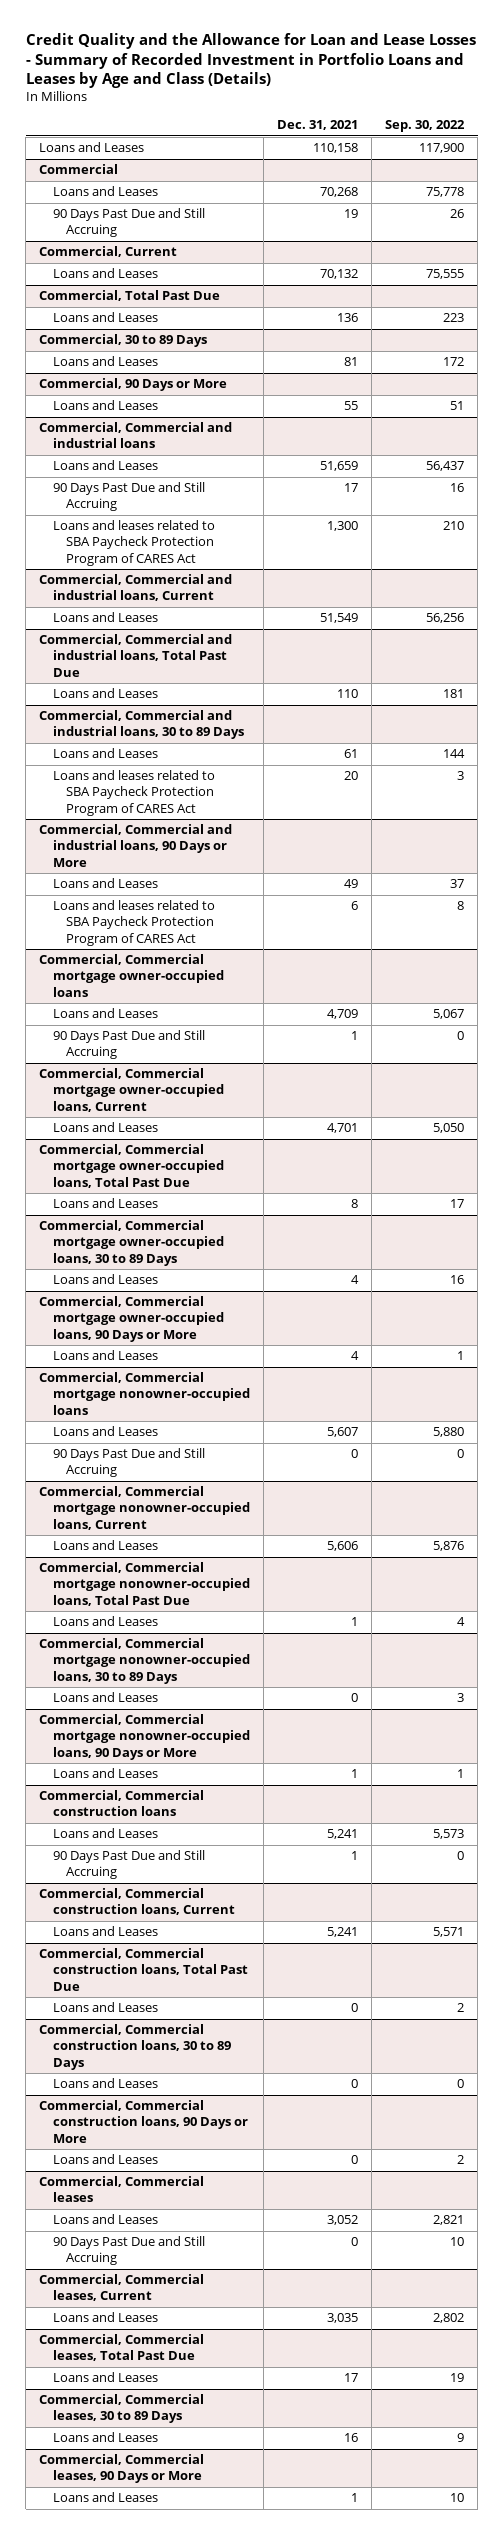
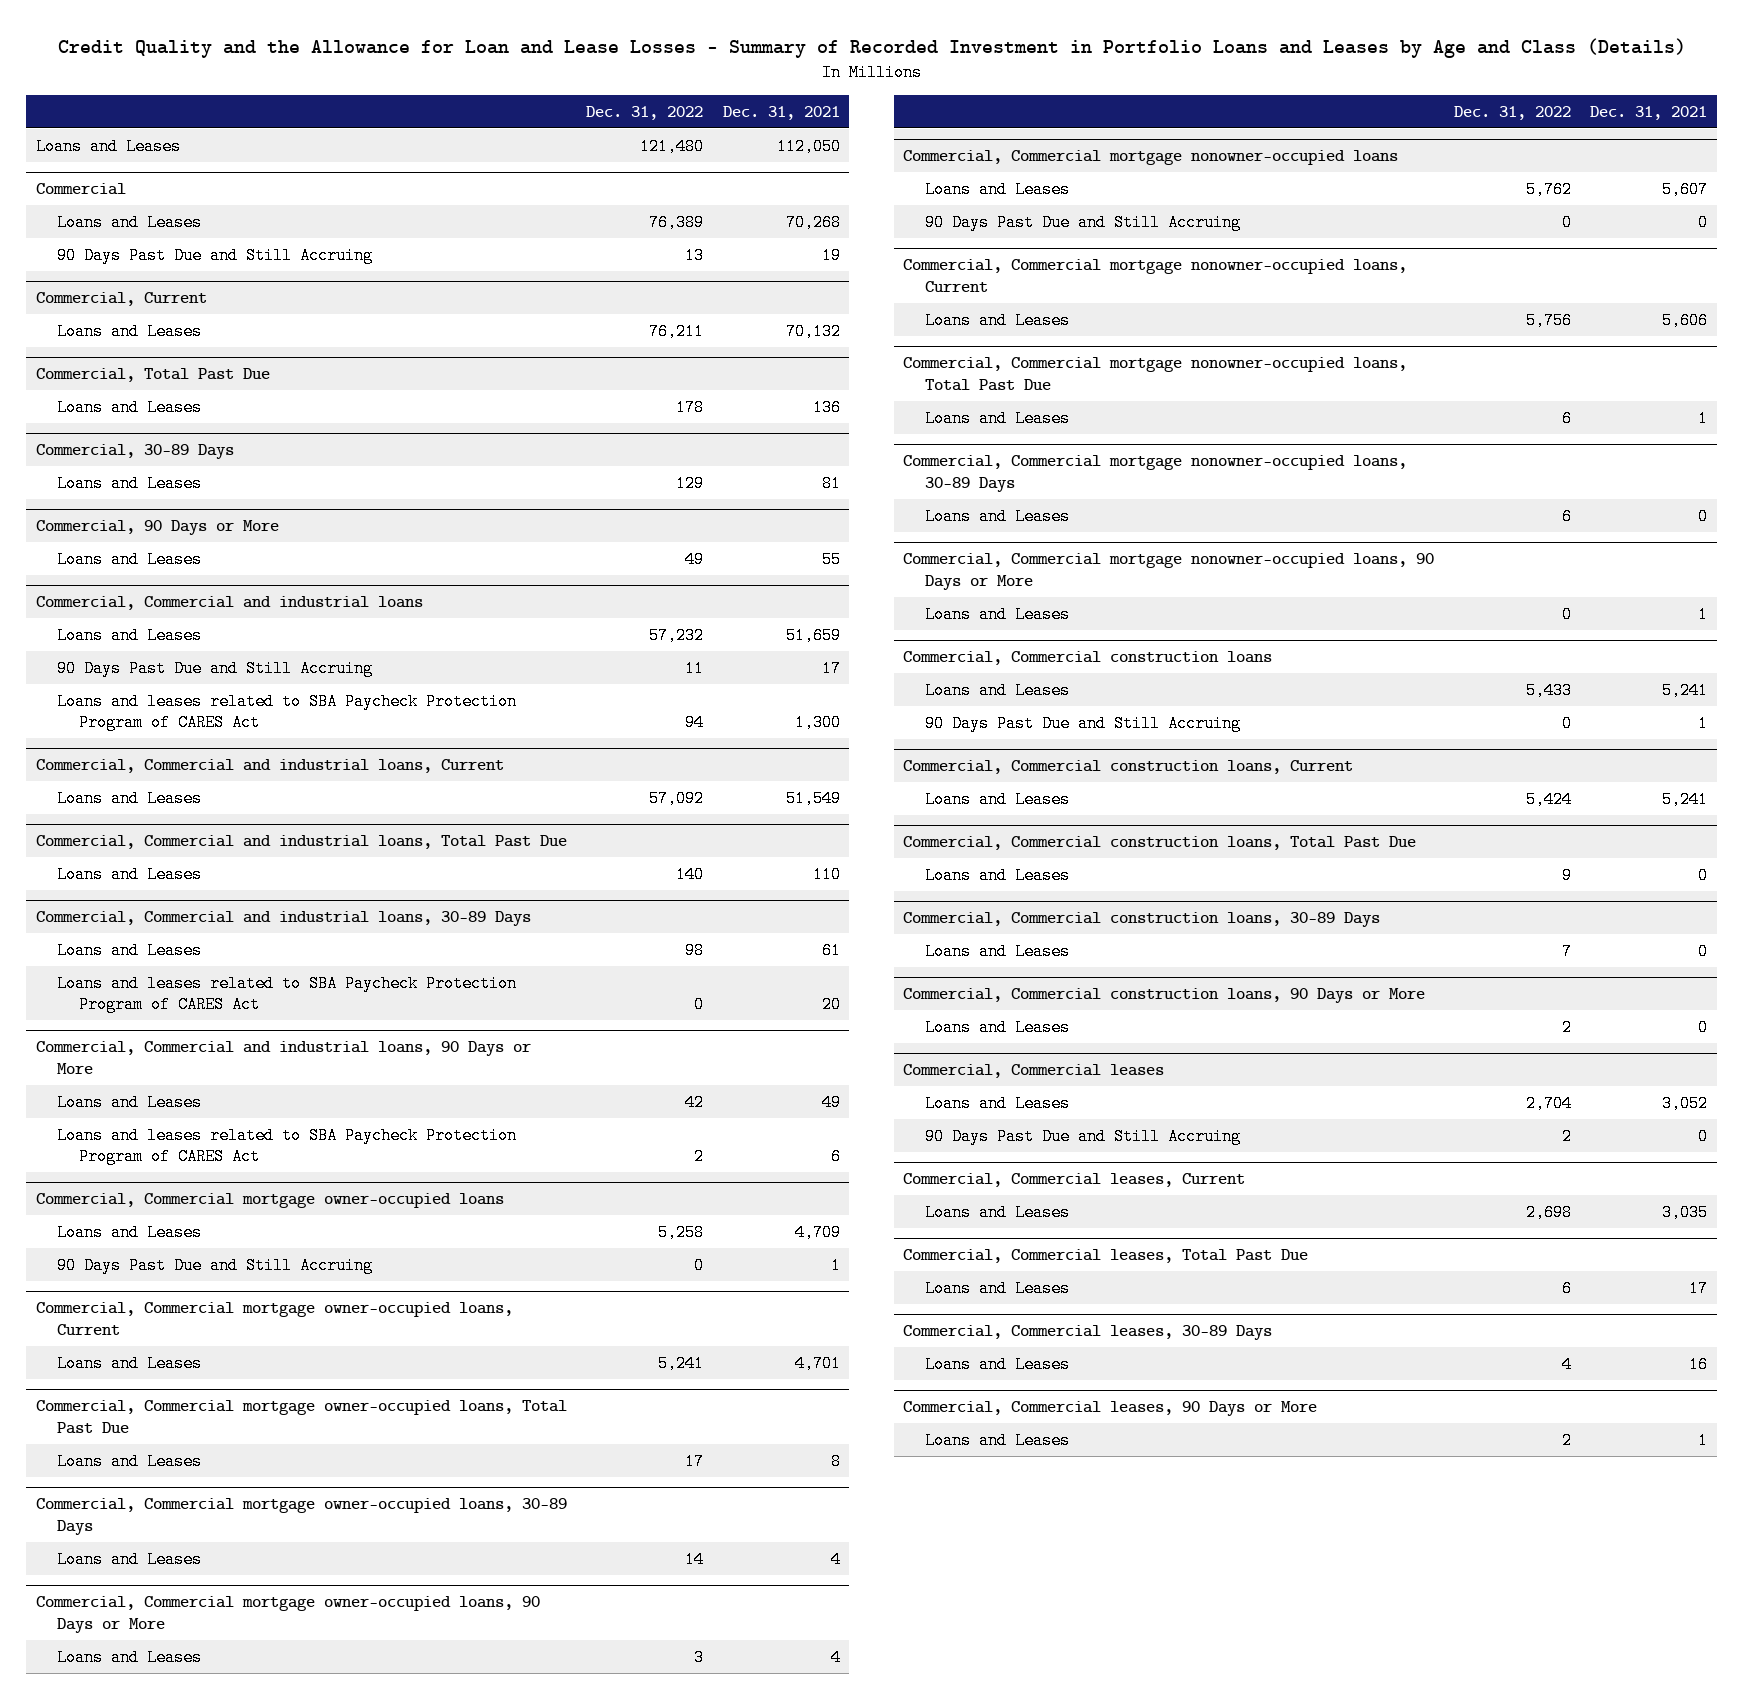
[385,120,466,133] Sep. 30, 2022 -> none
none -> [586,105,704,120] Dec. 31, 2022
[312,143,358,154] 110,158 -> [776,137,841,155] 112,050
[39,334,208,348] Commercial, 30 to 89 Days -> [35,444,234,460] Commercial, 30-89 Days
[39,710,244,740] Commercial, Commercial and industrial loans, 30 to 89 Days -> [35,911,531,927] Commercial, Commercial and industrial loans, 30-89 Days
[39,1220,224,1266] Commercial, Commercial mortgage owner-occupied loans, 30 to 89 Days -> [35,1498,567,1535] Commercial, Commercial mortgage owner-occupied loans, 30-89 Days
[39,1638,250,1684] Commercial, Commercial mortgage nonowner-occupied loans, 30 to 89 Days -> [903,455,1408,492] Commercial, Commercial mortgage nonowner-occupied loans, 30-89 Days
[39,2024,231,2070] Commercial, Commercial construction loans, 30 to 89 Days -> [903,912,1381,928] Commercial, Commercial construction loans, 30-89 Days
[39,2394,205,2424] Commercial, Commercial leases, 30 to 89 Days -> [903,1325,1273,1341] Commercial, Commercial leases, 30-89 Days

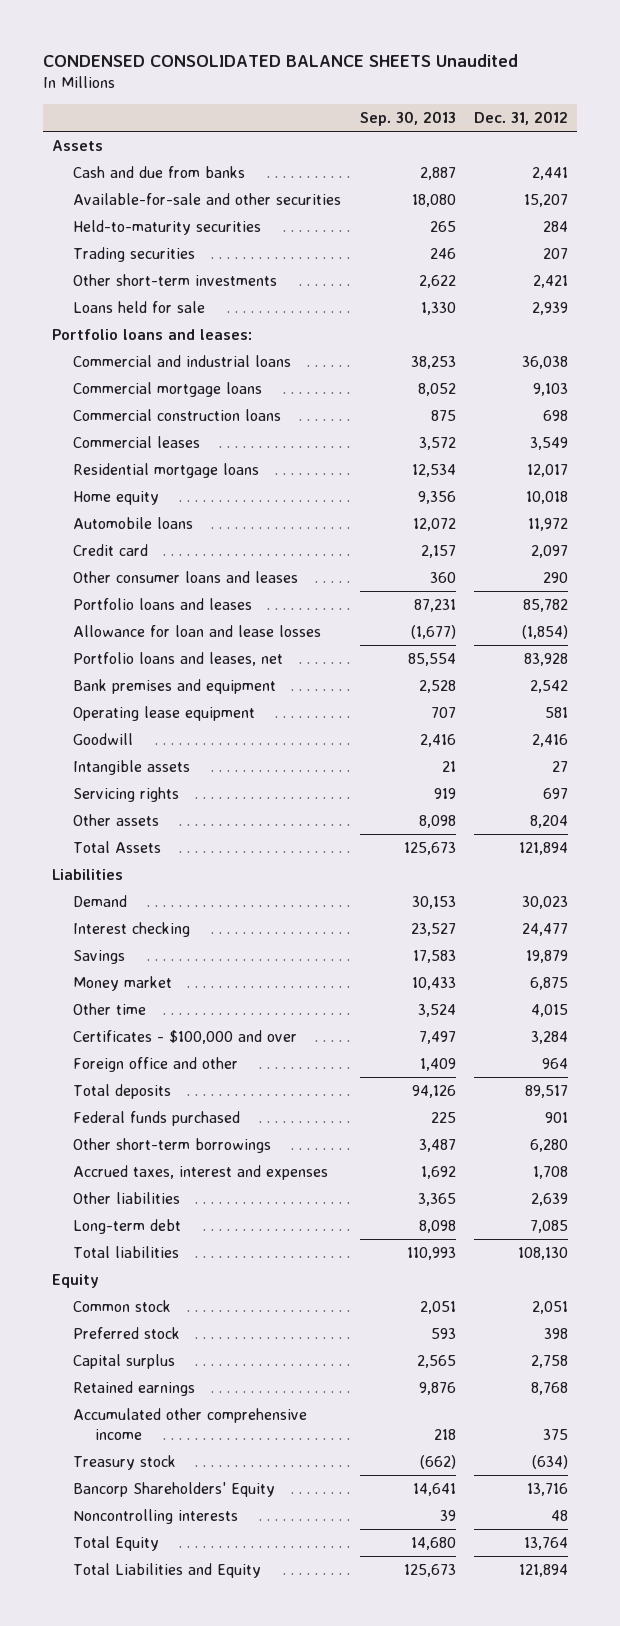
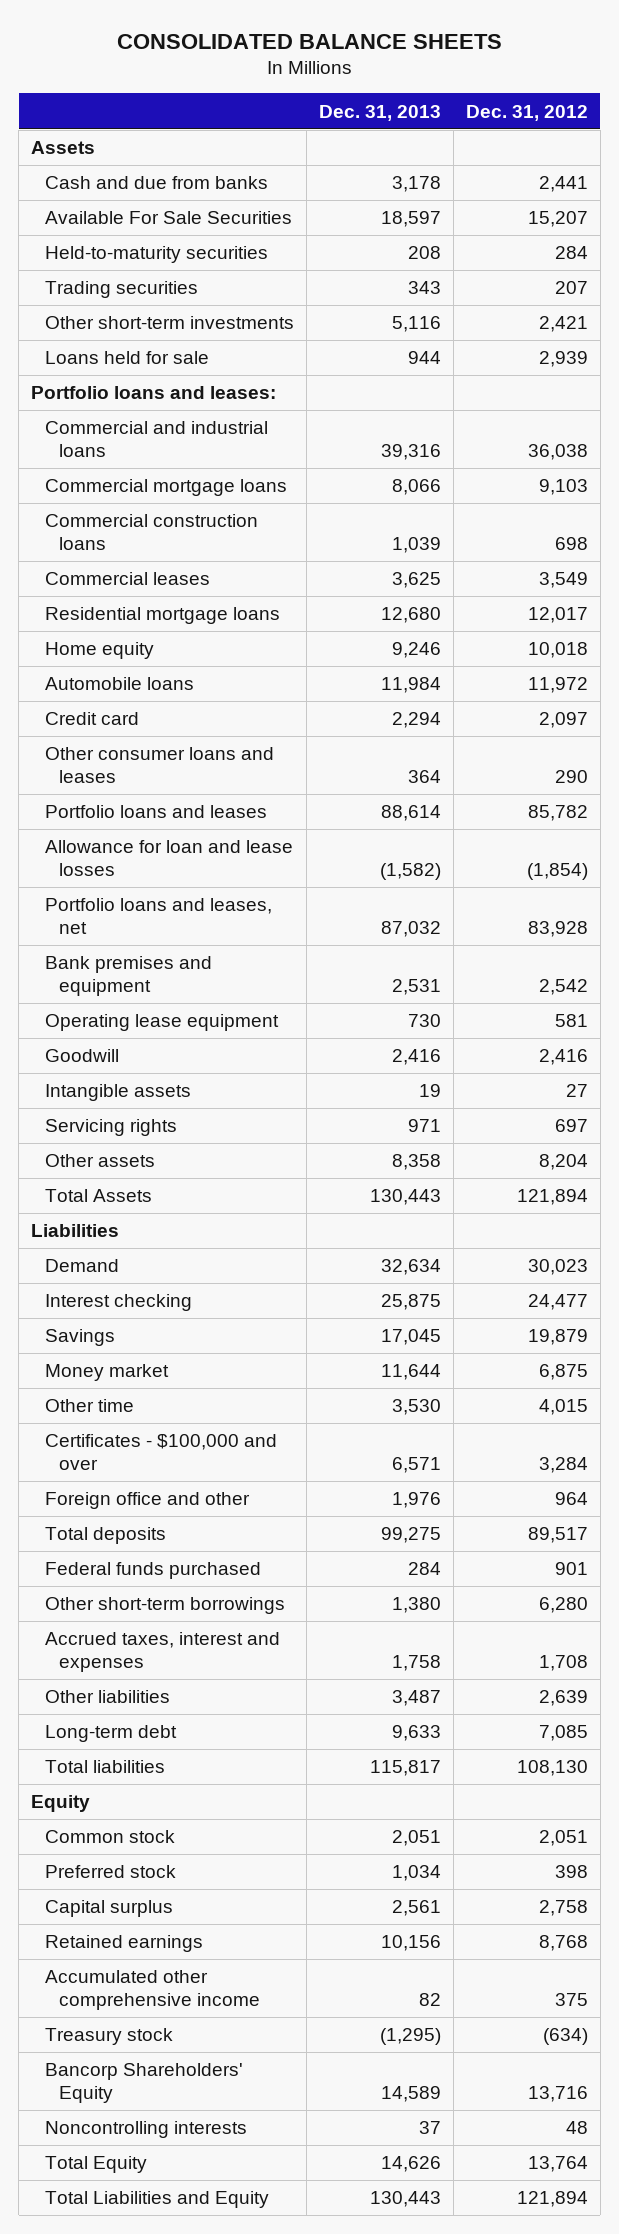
[42,54,518,68] CONDENSED CONSOLIDATED BALANCE SHEETS Unaudited -> [116,33,502,49] CONSOLIDATED BALANCE SHEETS
[359,111,456,127] Sep. 30, 2013 -> none
none -> [319,104,442,121] Dec. 31, 2013
[73,192,342,205] Available-for-sale and other securities -> [45,211,293,225] Available For Sale Securities

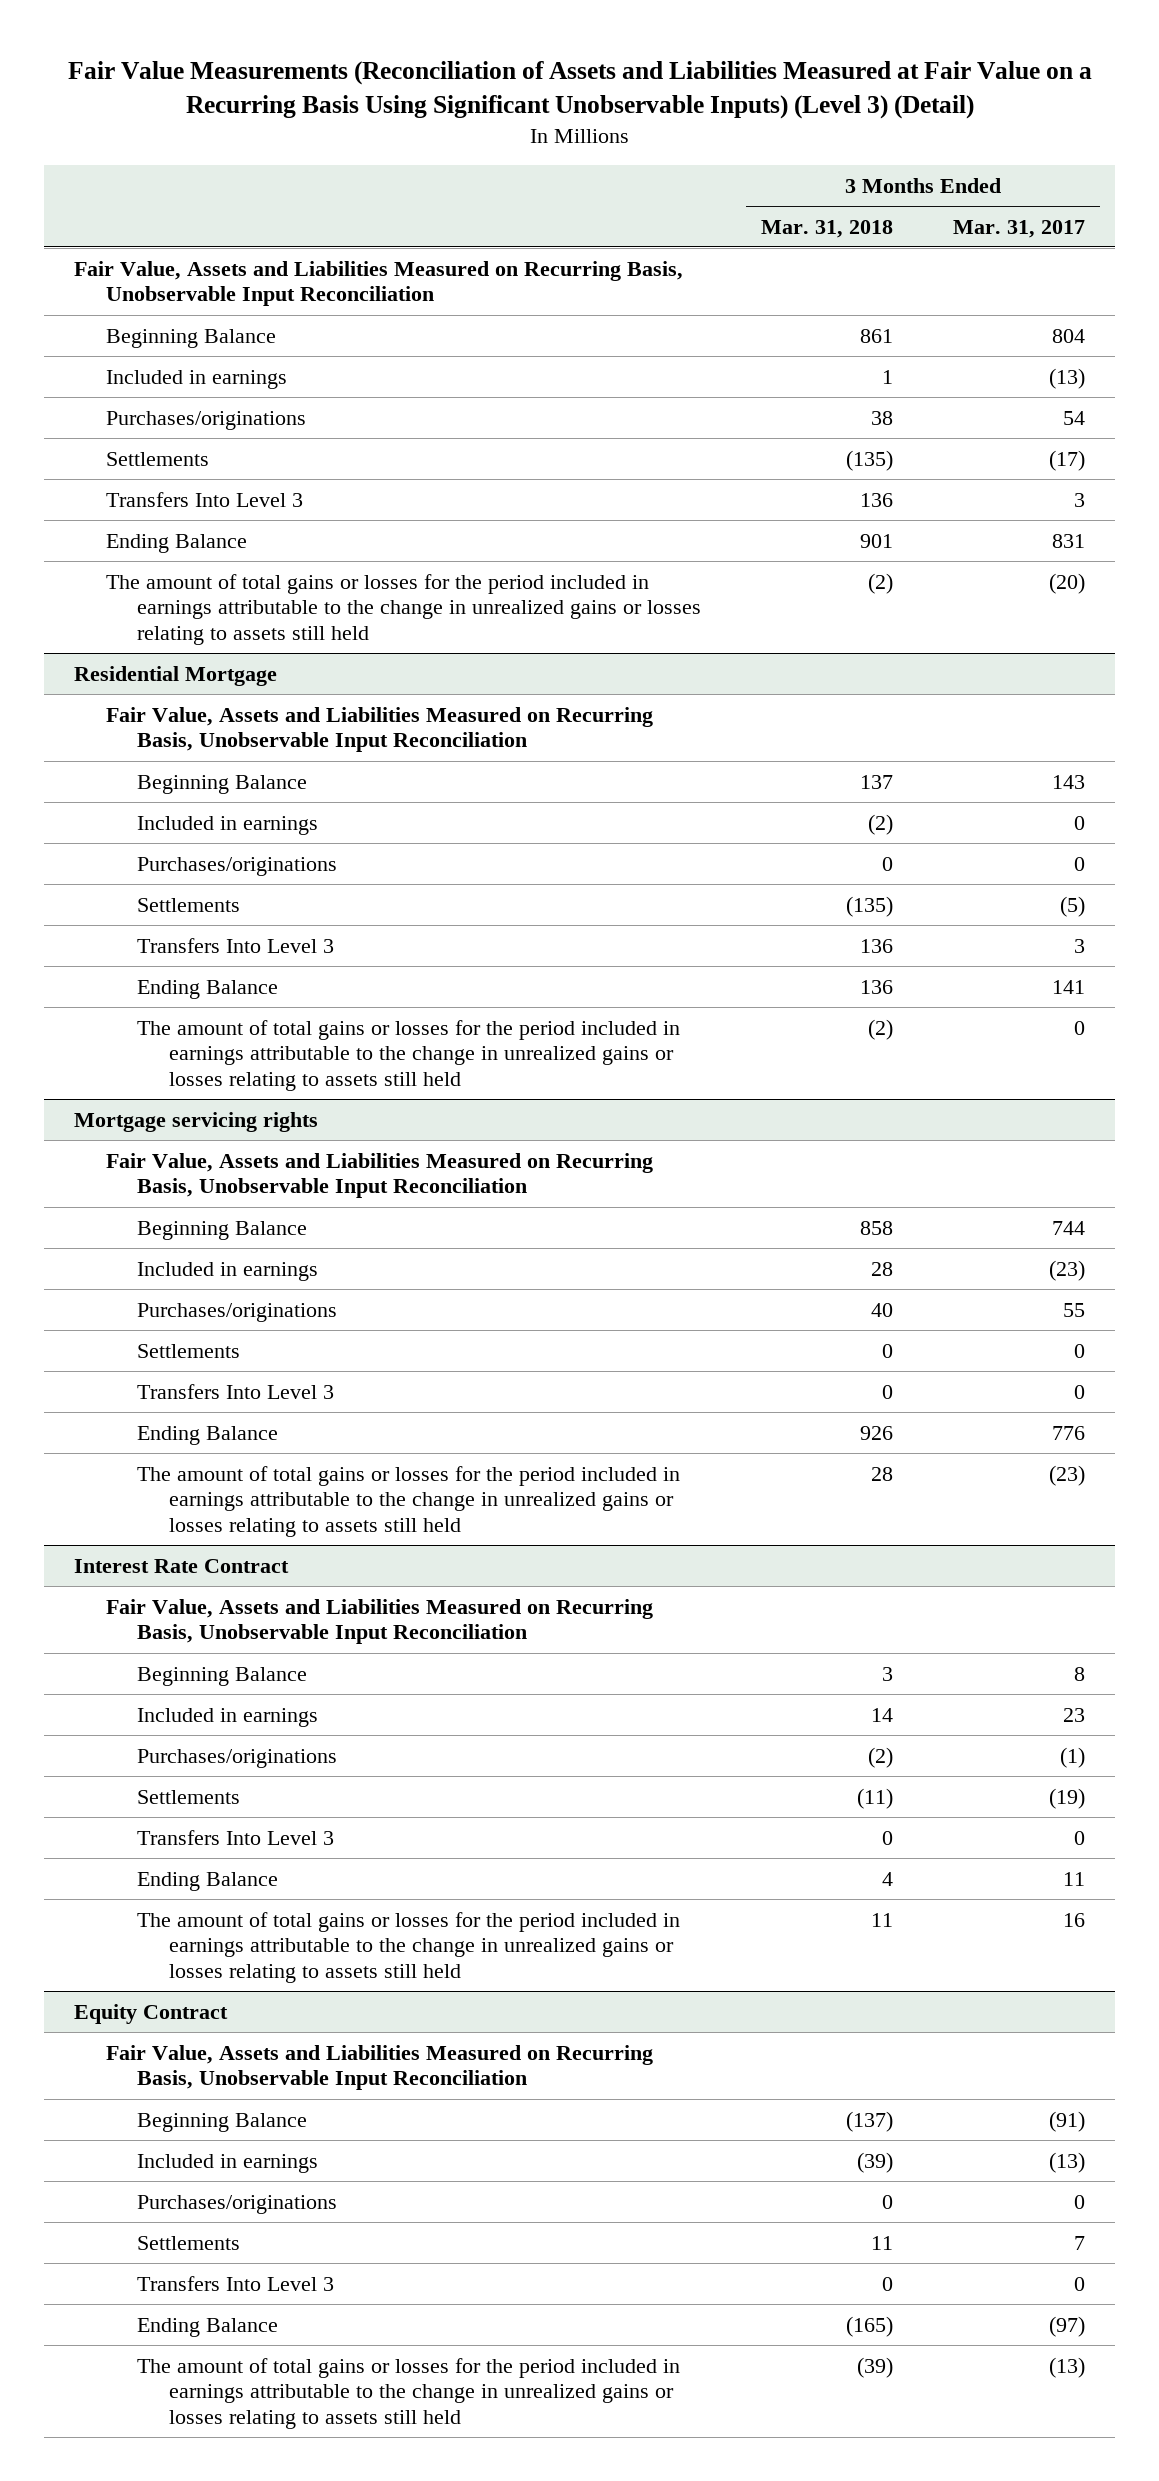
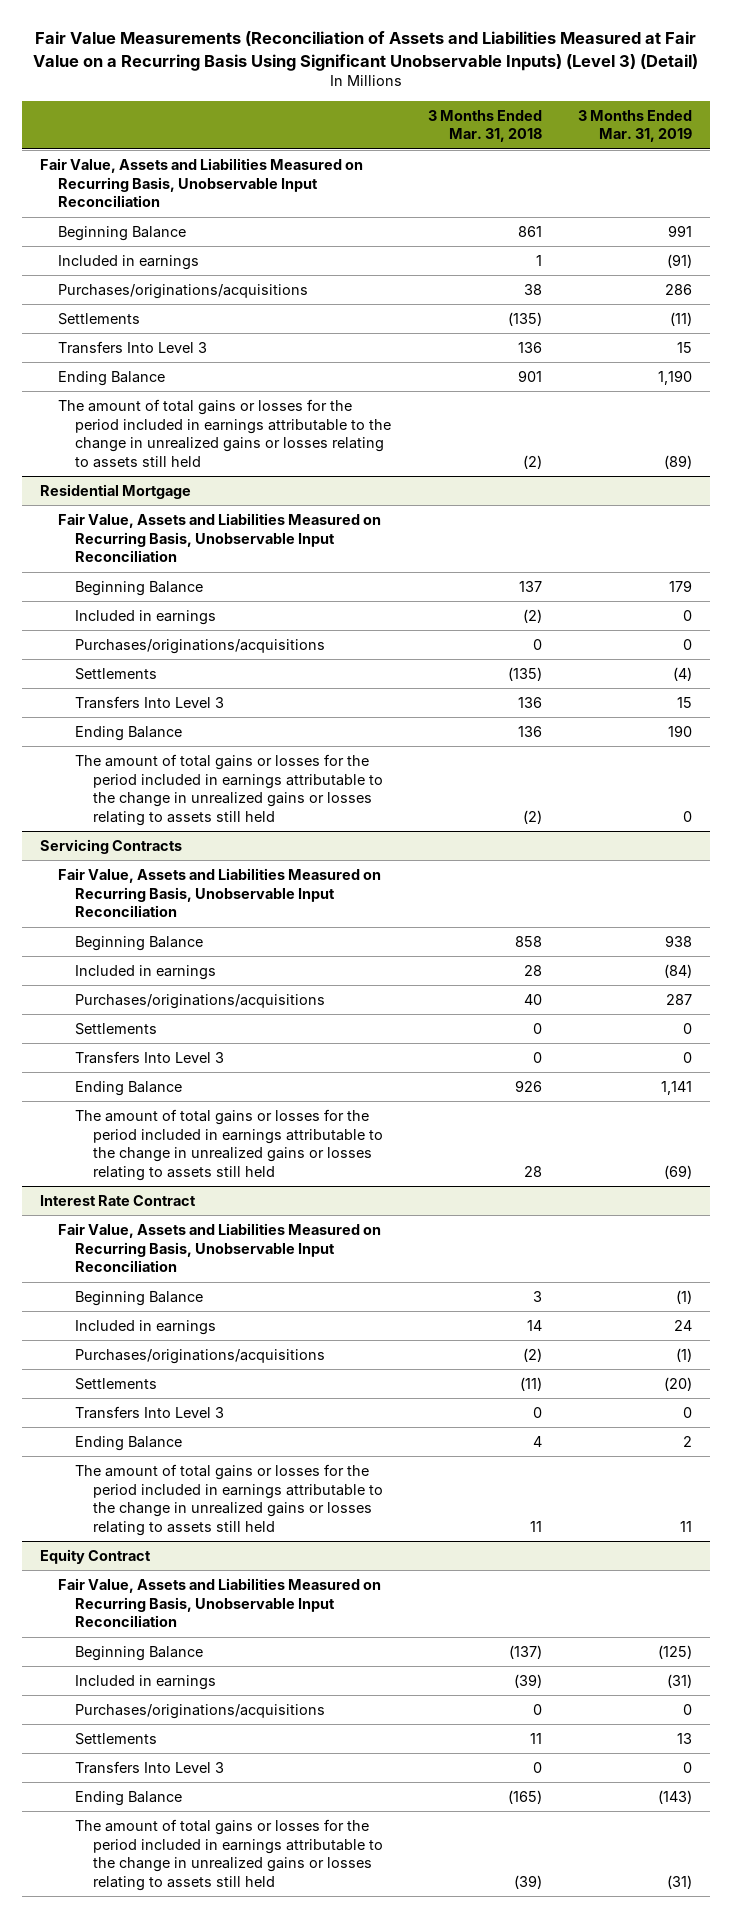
[953,219,1086,238] Mar. 31, 2017 -> none
none -> [577,109,692,143] 3 Months Ended Mar. 31, 2019
[105,410,306,430] Purchases/originations -> [57,283,308,299] Purchases/originations/acquisitions
[137,856,338,876] Purchases/originations -> [75,638,326,654] Purchases/originations/acquisitions
[74,1111,319,1132] Mortgage servicing rights -> [39,838,182,854] Servicing Contracts
[137,1302,338,1322] Purchases/originations -> [75,993,326,1009] Purchases/originations/acquisitions
[137,1748,338,1768] Purchases/originations -> [75,1348,326,1364] Purchases/originations/acquisitions
[137,2194,338,2214] Purchases/originations -> [75,1703,326,1719] Purchases/originations/acquisitions

